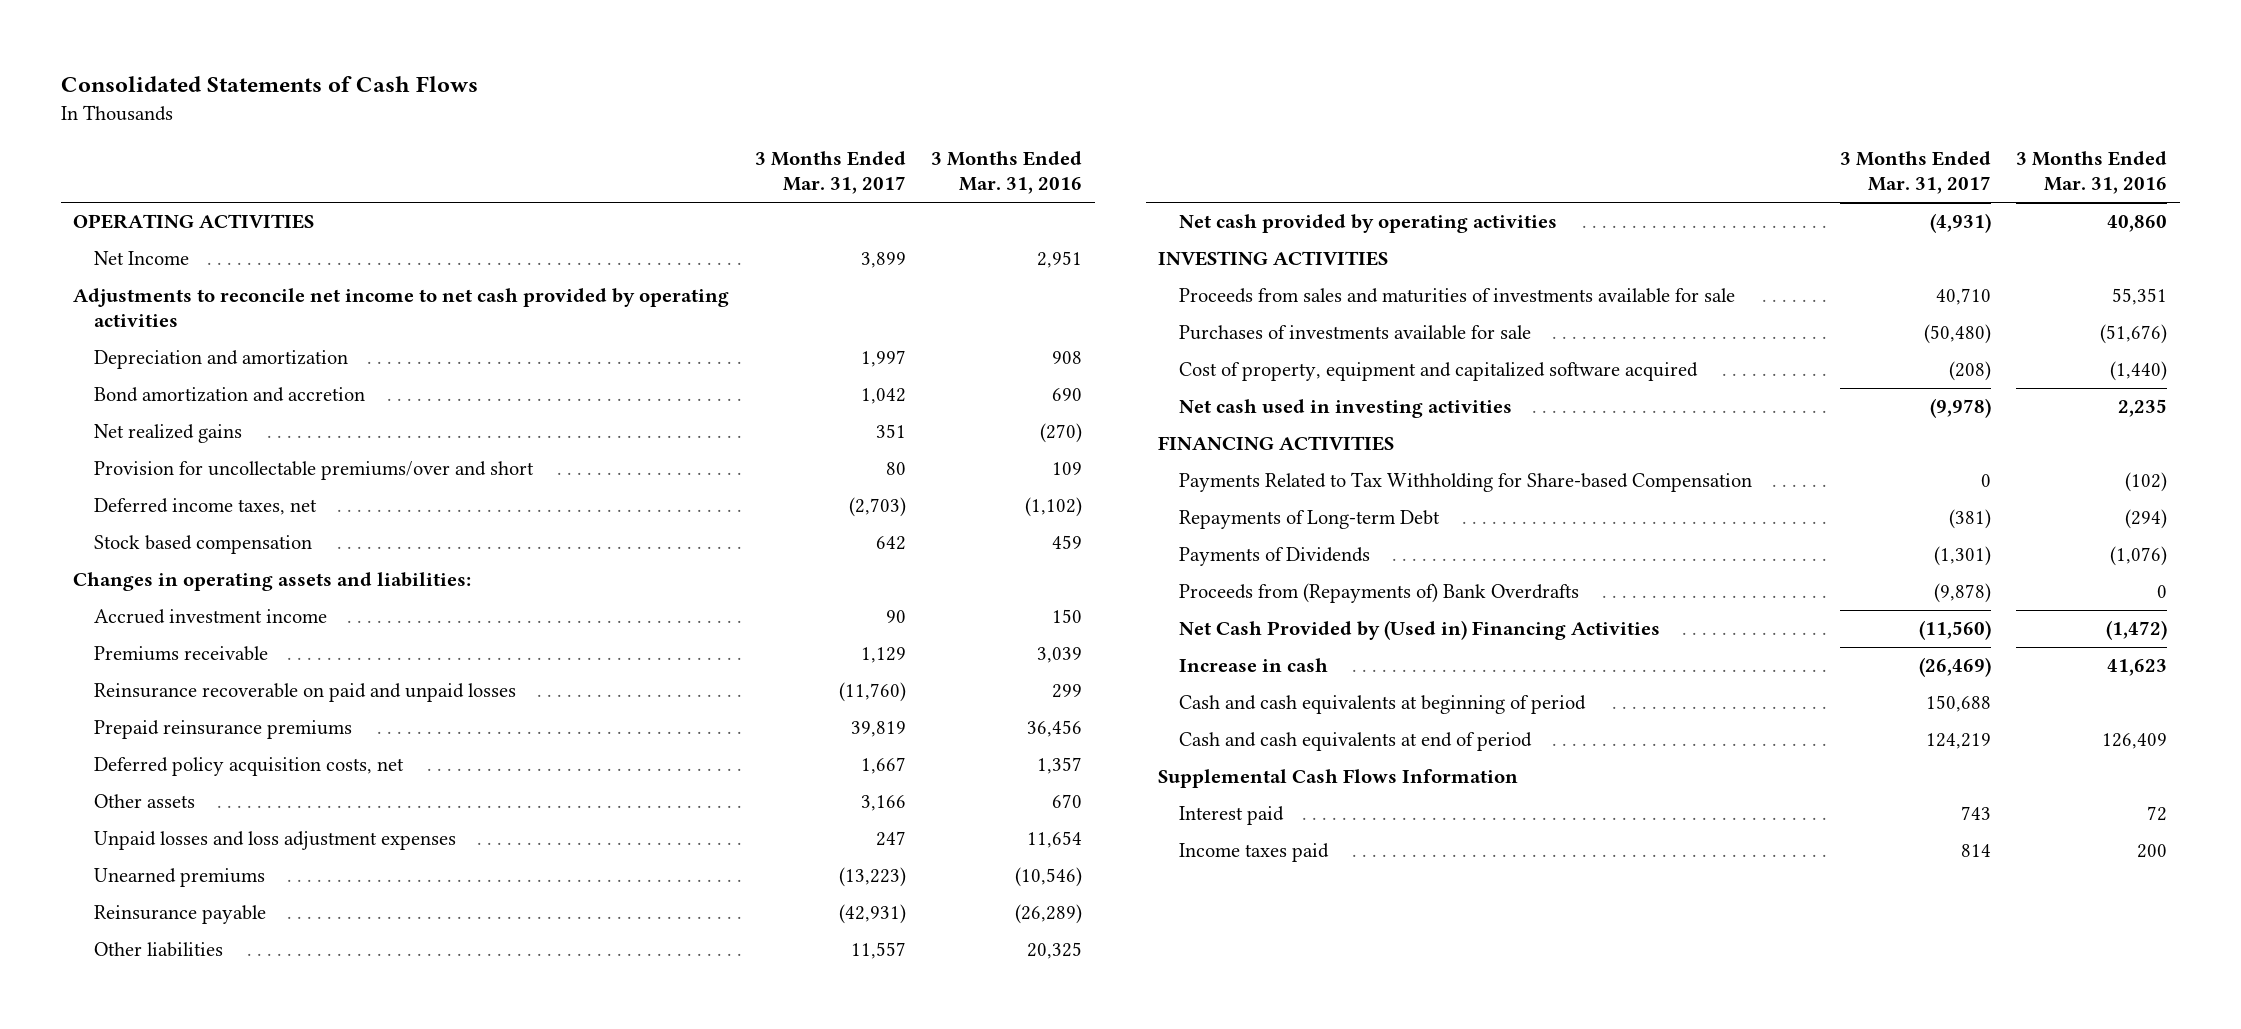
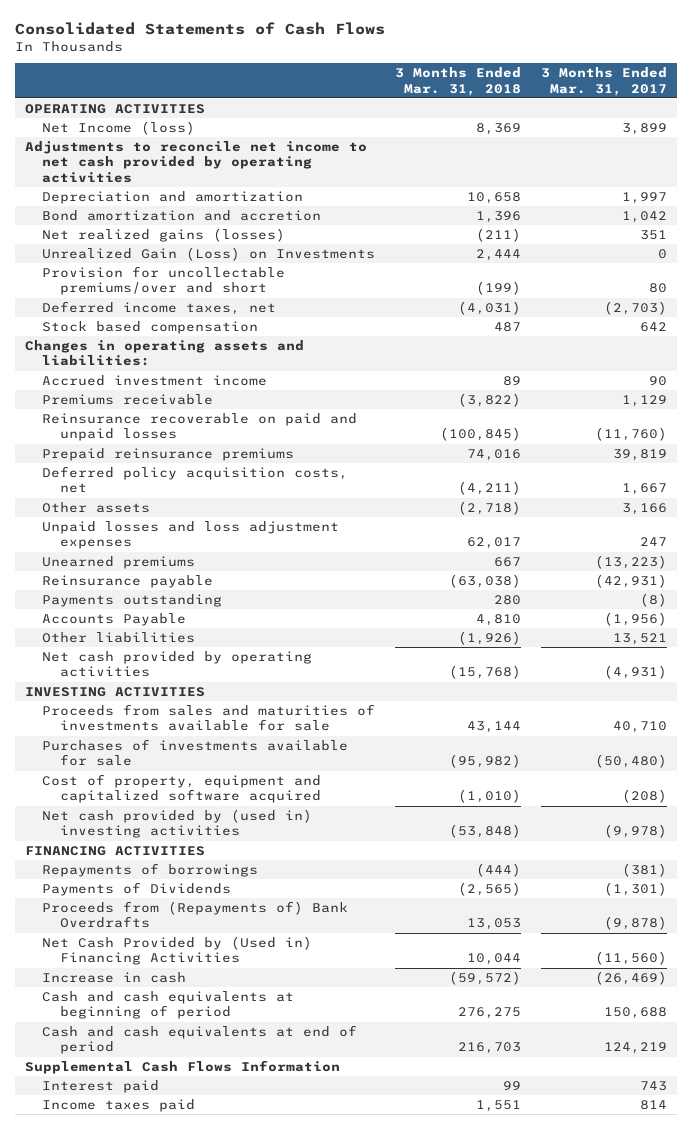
[931,151,1083,195] 3 Months Ended Mar. 31, 2016 -> none
none -> [394,67,521,96] 3 Months Ended Mar. 31, 2018
[94,251,190,266] Net Income -> [42,121,196,136] Net Income (loss)
[94,424,243,444] Net realized gains -> [42,228,286,243] Net realized gains (losses)
none -> [42,247,376,262] Unrealized Gain (Loss) on Investments
none -> [42,594,223,608] Payments outstanding
none -> [42,613,187,627] Accounts Payable
[850,942,906,960] 11,557 -> [612,633,667,646] 13,521
[1179,399,1513,419] Net cash used in investing activities -> [42,809,313,839] Net cash provided by (used in) investing activities
[1179,472,1753,493] Payments Related to Tax Withholding for Share-based Compensation -> none
[1179,510,1441,530] Repayments of Long-term Debt -> [42,863,259,878] Repayments of borrowings

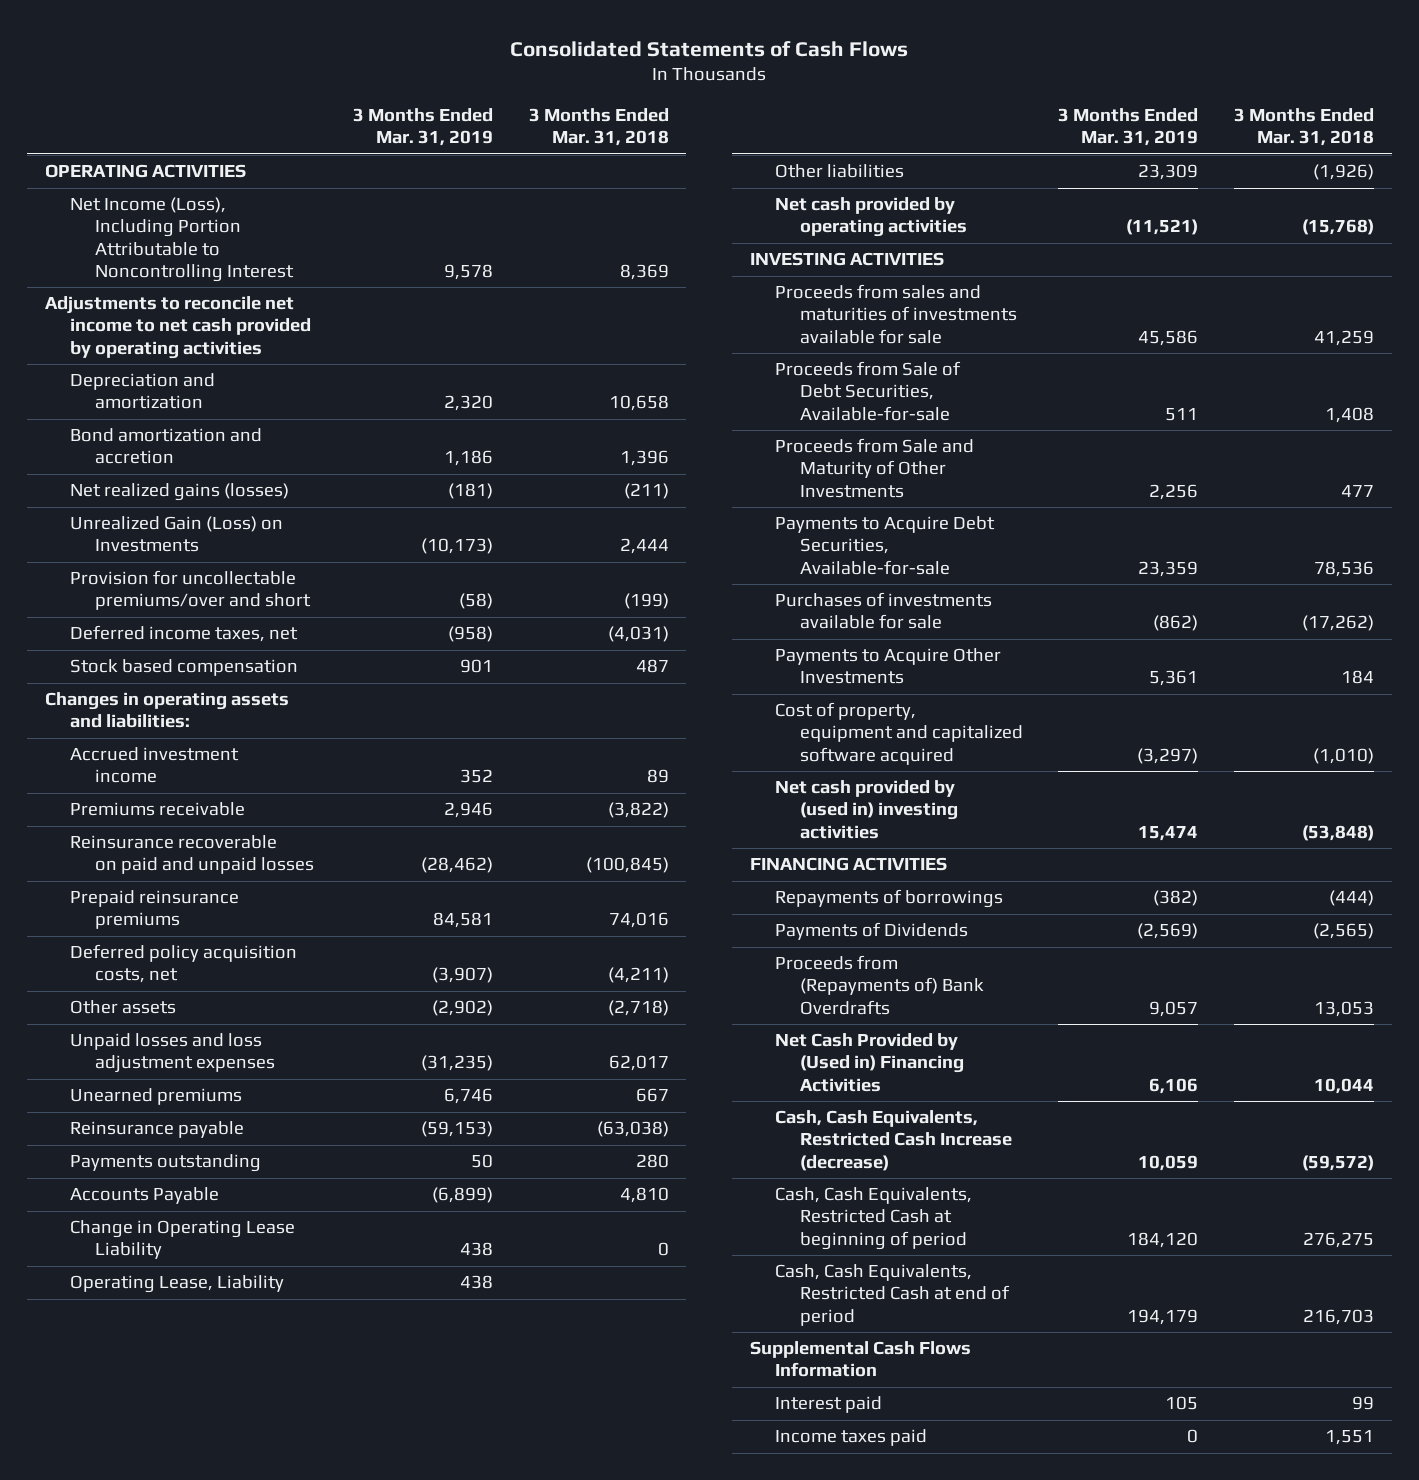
[540,67,667,96] 3 Months Ended Mar. 31, 2017 -> none
none -> [353,108,494,147] 3 Months Ended Mar. 31, 2019
[42,121,196,136] Net Income (loss) -> [69,197,294,282] Net Income (Loss), Including Portion Attributable to Noncontrolling Interest
none -> [69,1220,295,1260] Change in Operating Lease Liability
none -> [69,1275,284,1294] Operating Lease, Liability
[466,721,521,734] 43,144 -> [1313,329,1374,346] 41,259
none -> [775,361,962,421] Proceeds from Sale of Debt Securities, Available-for-sale
none -> [775,438,975,498] Proceeds from Sale and Maturity of Other Investments
none -> [775,516,996,575] Payments to Acquire Debt Securities, Available-for-sale
[448,754,521,769] (95,982) -> [1301,615,1374,632] (17,262)
none -> [775,648,1002,685] Payments to Acquire Other Investments
[42,972,187,984] Increase in cash -> [775,1110,1013,1171] Cash, Cash Equivalents, Restricted Cash Increase (decrease)
[42,991,295,1020] Cash and cash equivalents at beginning of period -> [775,1187,973,1250] Cash, Cash Equivalents, Restricted Cash at beginning of period
[42,1025,358,1055] Cash and cash equivalents at end of period -> [775,1264,1011,1326] Cash, Cash Equivalents, Restricted Cash at end of period

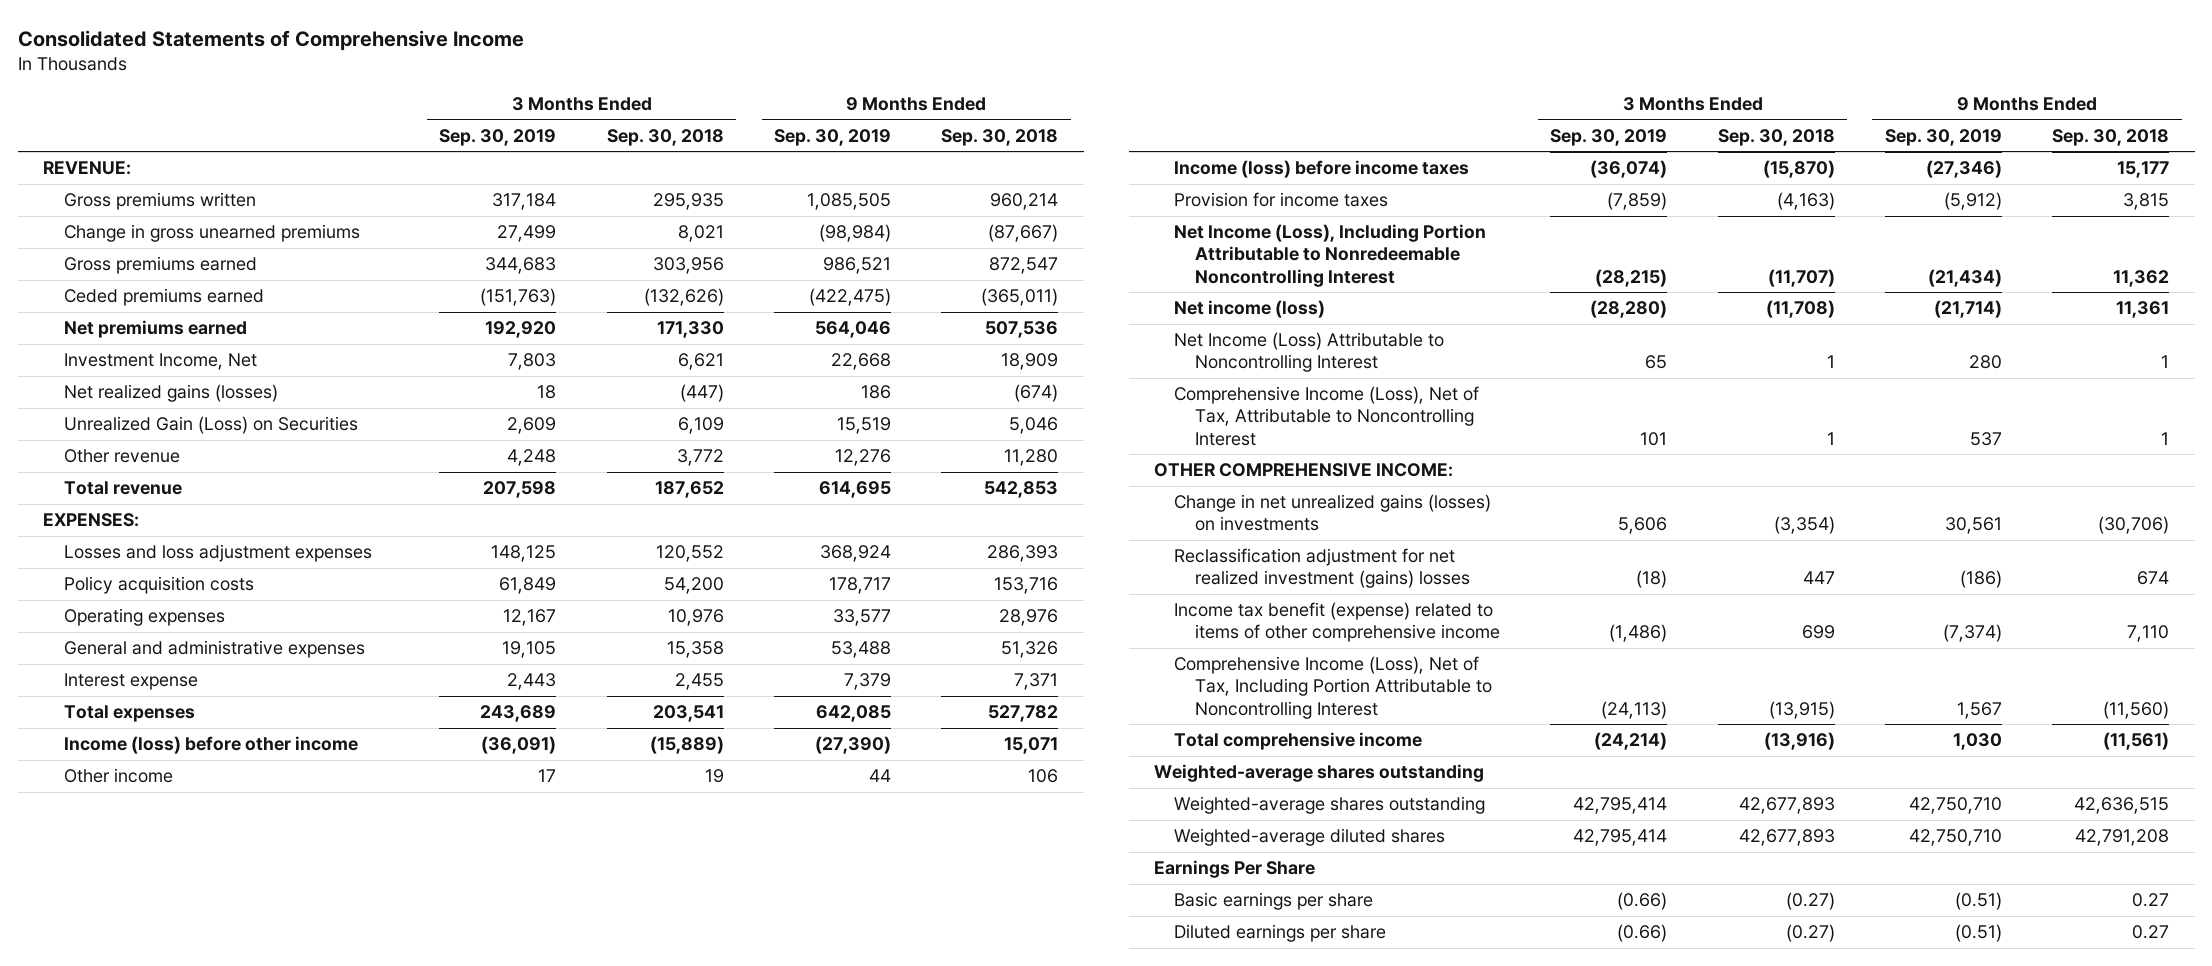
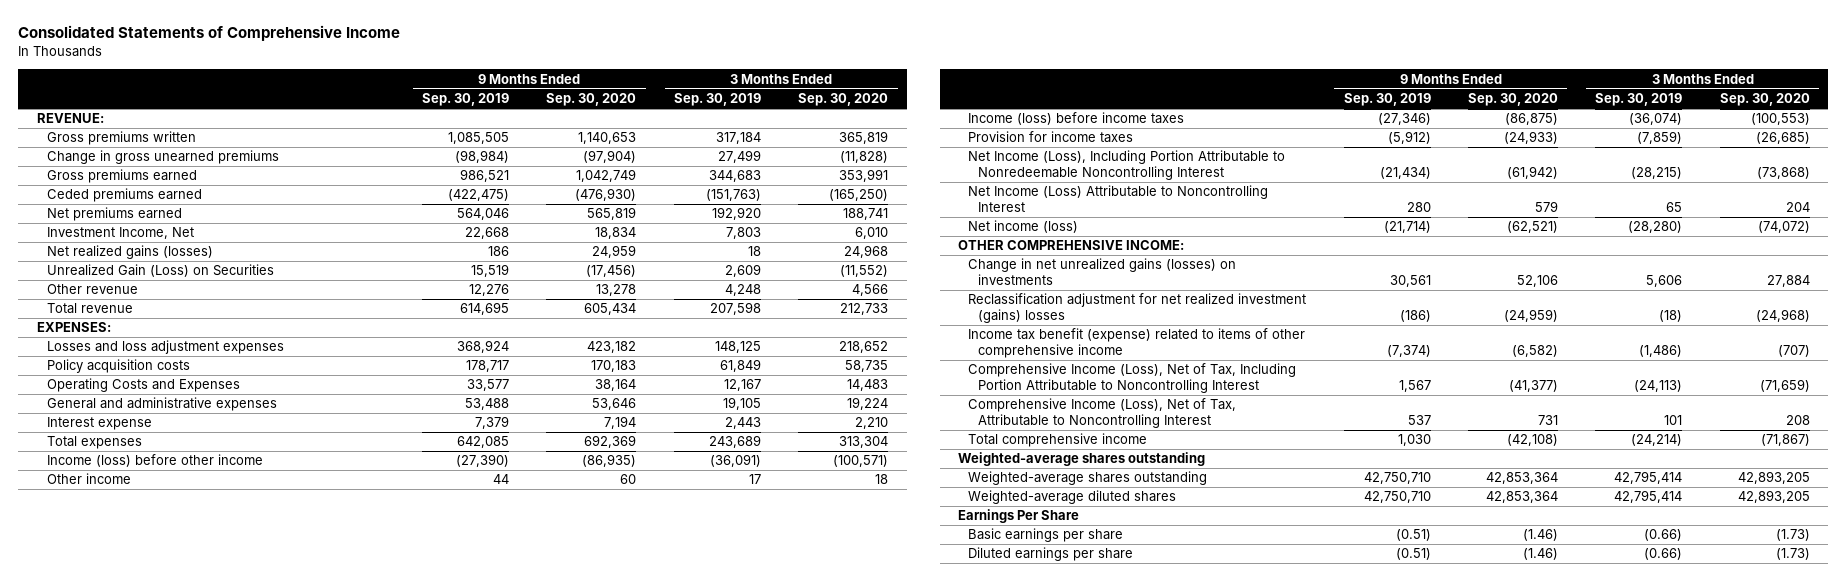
[606,128,724,146] Sep. 30, 2018 -> none
[941,128,1059,146] Sep. 30, 2018 -> none
none -> [546,93,637,107] Sep. 30, 2020
none -> [798,93,889,107] Sep. 30, 2020
[63,608,225,627] Operating expenses -> [46,378,240,393] Operating Costs and Expenses
[1174,300,1326,319] Net income (loss) -> [968,220,1079,234] Net income (loss)
[1174,386,1480,446] Comprehensive Income (Loss), Net of Tax, Attributable to Noncontrolling Interest -> [968,398,1237,428] Comprehensive Income (Loss), Net of Tax, Attributable to Noncontrolling Interest

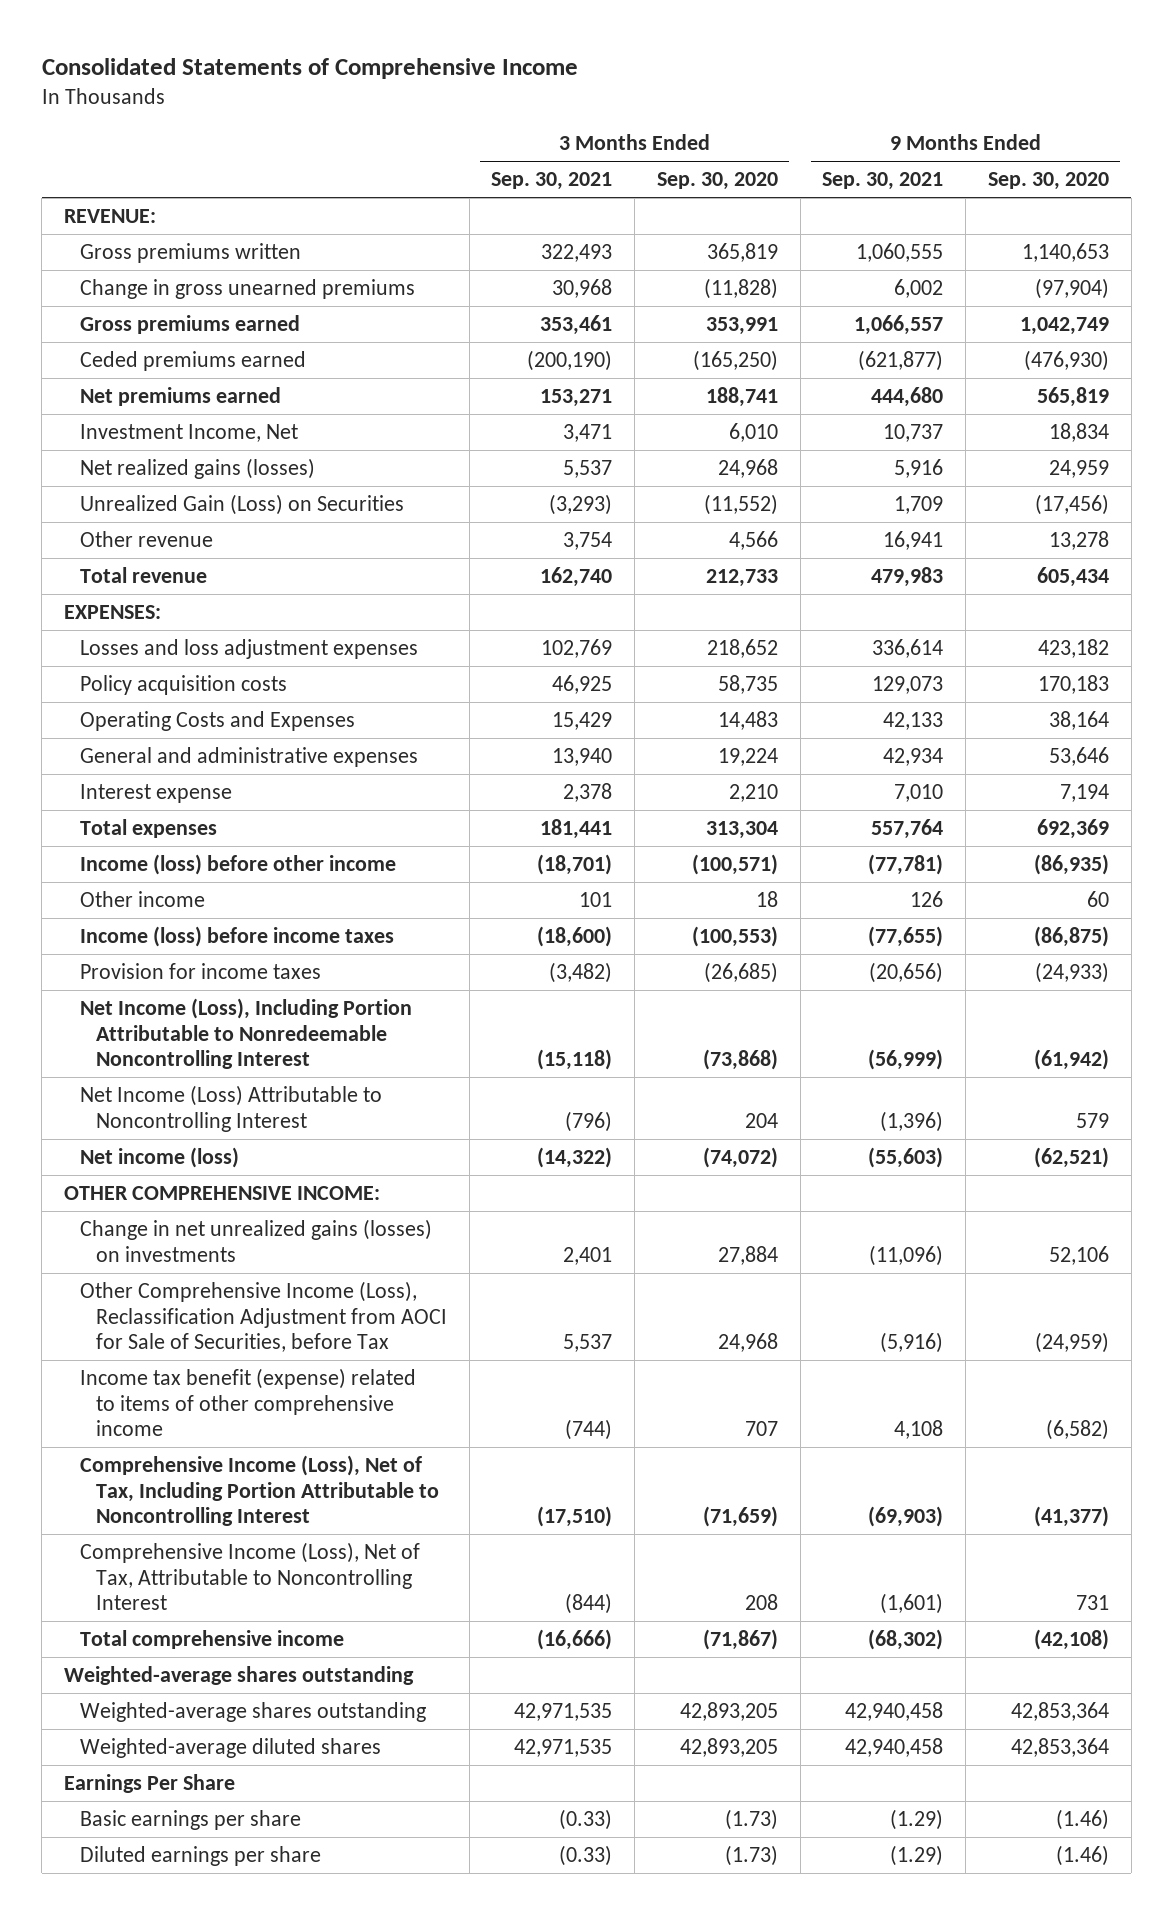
[422,93,510,107] Sep. 30, 2019 -> none
[673,93,761,107] Sep. 30, 2019 -> none
none -> [491,172,613,191] Sep. 30, 2021
none -> [822,172,944,191] Sep. 30, 2021
[968,293,1307,323] Reclassification adjustment for net realized investment (gains) losses -> [80,1281,447,1353] Other Comprehensive Income (Loss), Reclassification Adjustment from AOCI for Sale of Securities, before Tax
[1755,308,1810,322] (24,968) -> [717,1333,778,1353] 24,968
[1777,344,1810,357] (707) -> [744,1421,778,1437] 707

